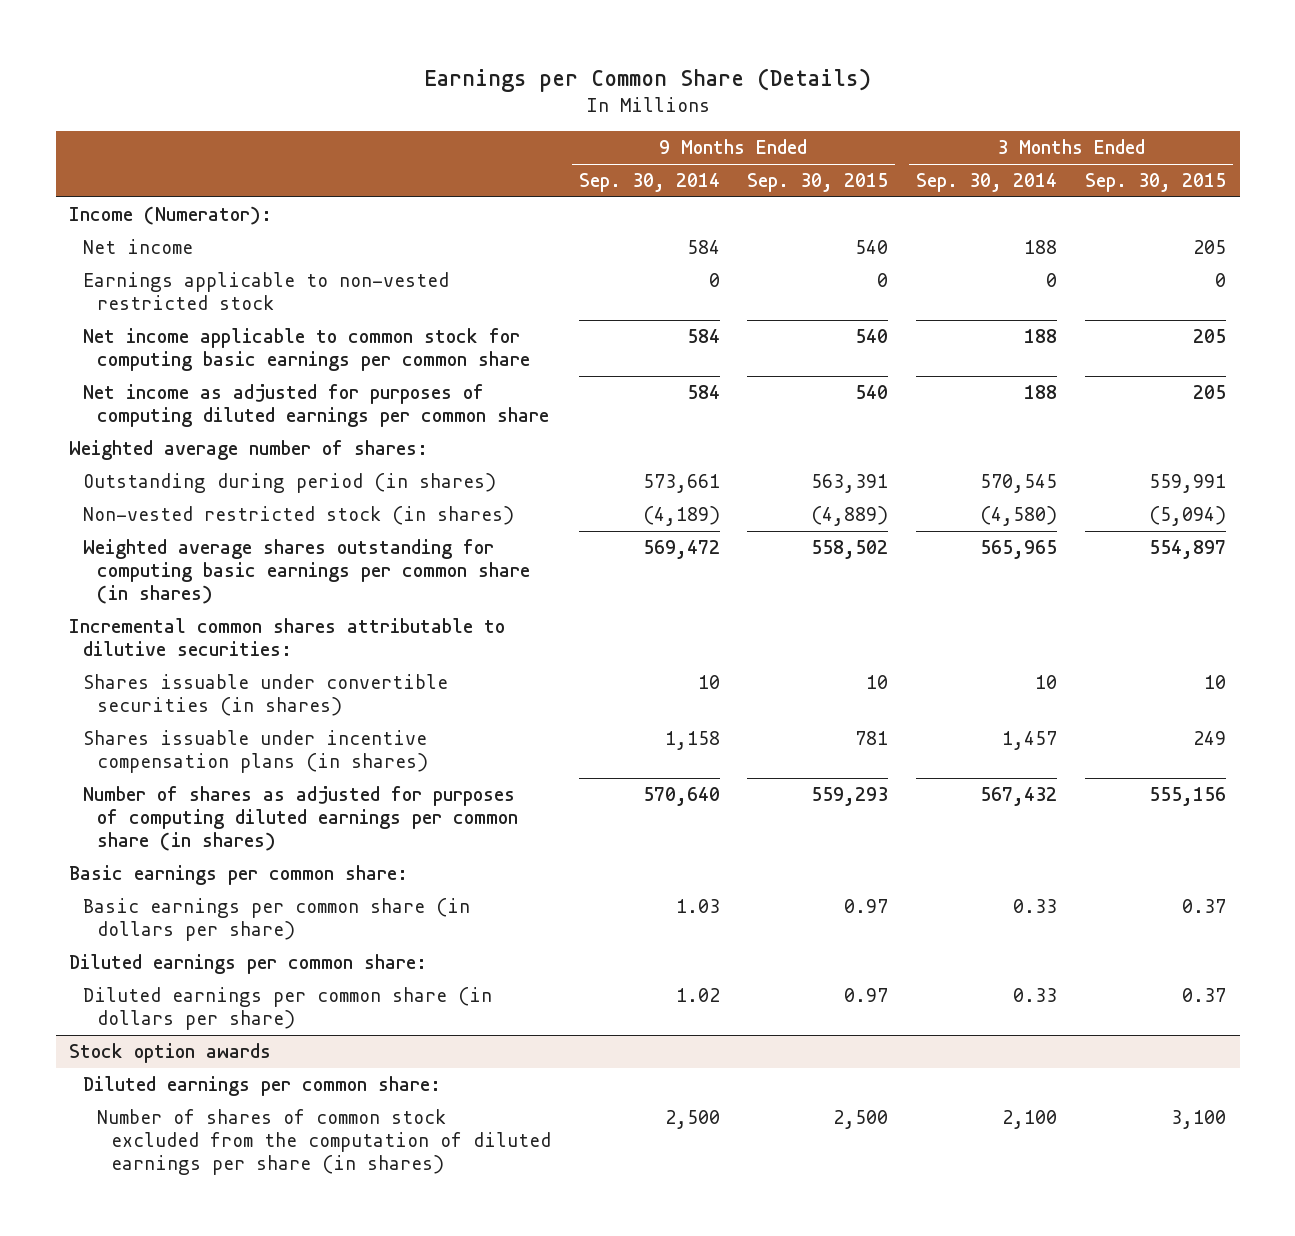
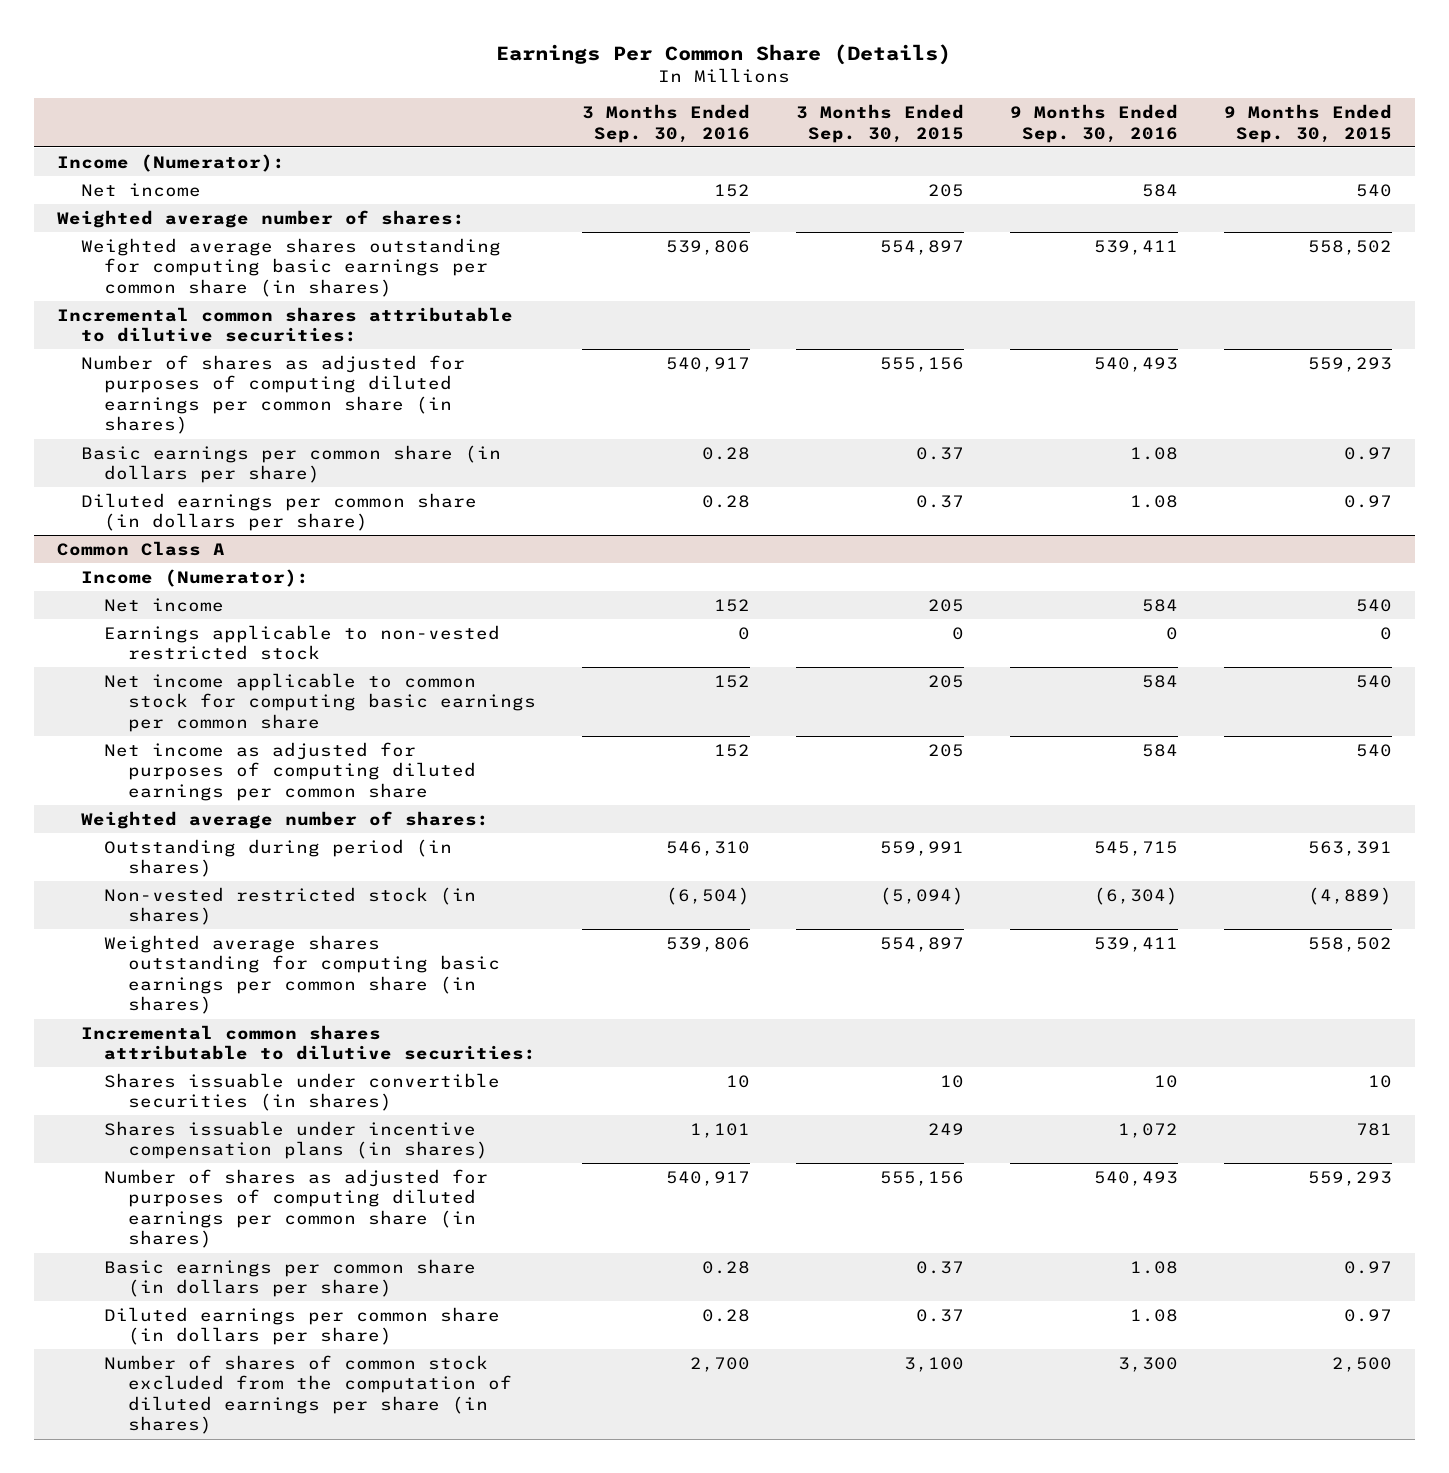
[423,67,871,92] Earnings per Common Share (Details) -> [496,43,952,65] Earnings Per Common Share (Details)
[578,173,720,193] Sep. 30, 2014 -> none
[915,173,1057,193] Sep. 30, 2014 -> none
none -> [582,104,751,143] 3 Months Ended Sep. 30, 2016
none -> [1009,104,1178,143] 9 Months Ended Sep. 30, 2016
none -> [56,209,465,228] Weighted average number of shares:
none -> [80,237,501,297] Weighted average shares outstanding for computing basic earnings per common share (in shares)
none -> [56,306,513,343] Incremental common shares attributable to dilutive securities:
none -> [80,354,465,435] Number of shares as adjusted for purposes of computing diluted earnings per common share (in shares)
none -> [80,444,501,484] Basic earnings per common share (in dollars per share)
none -> [80,492,477,532] Diluted earnings per common share (in dollars per share)
none -> [56,540,225,556] Common Class A
none -> [80,568,309,587] Income (Numerator):
none -> [104,597,225,612] Net income
[69,865,409,886] Basic earnings per common share: -> none
[69,954,428,975] Diluted earnings per common share: -> none
[69,1043,272,1064] Stock option awards -> none
[83,1076,442,1097] Diluted earnings per common share: -> none

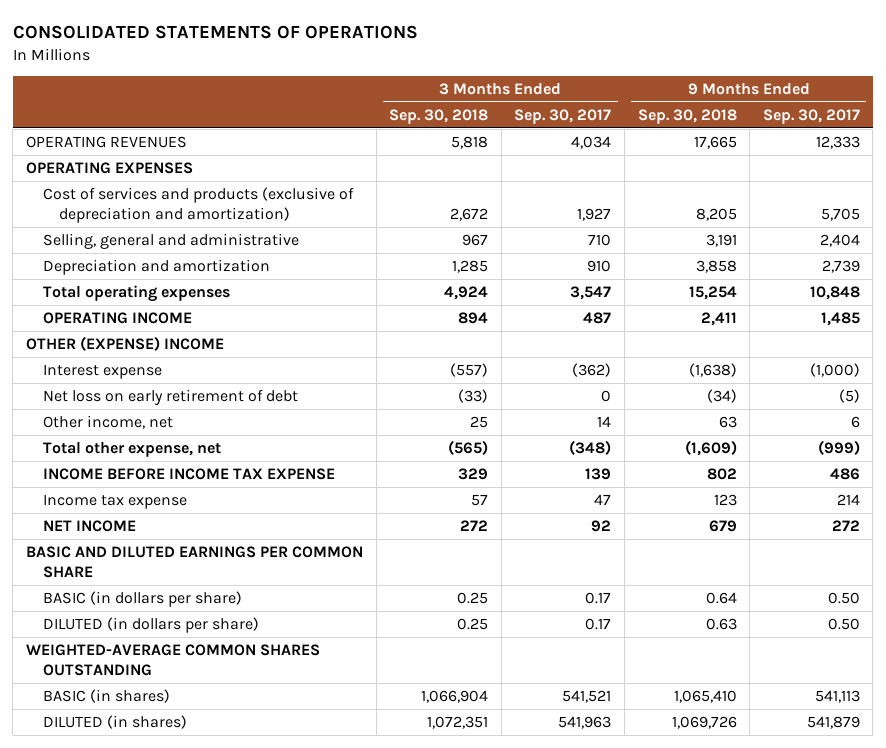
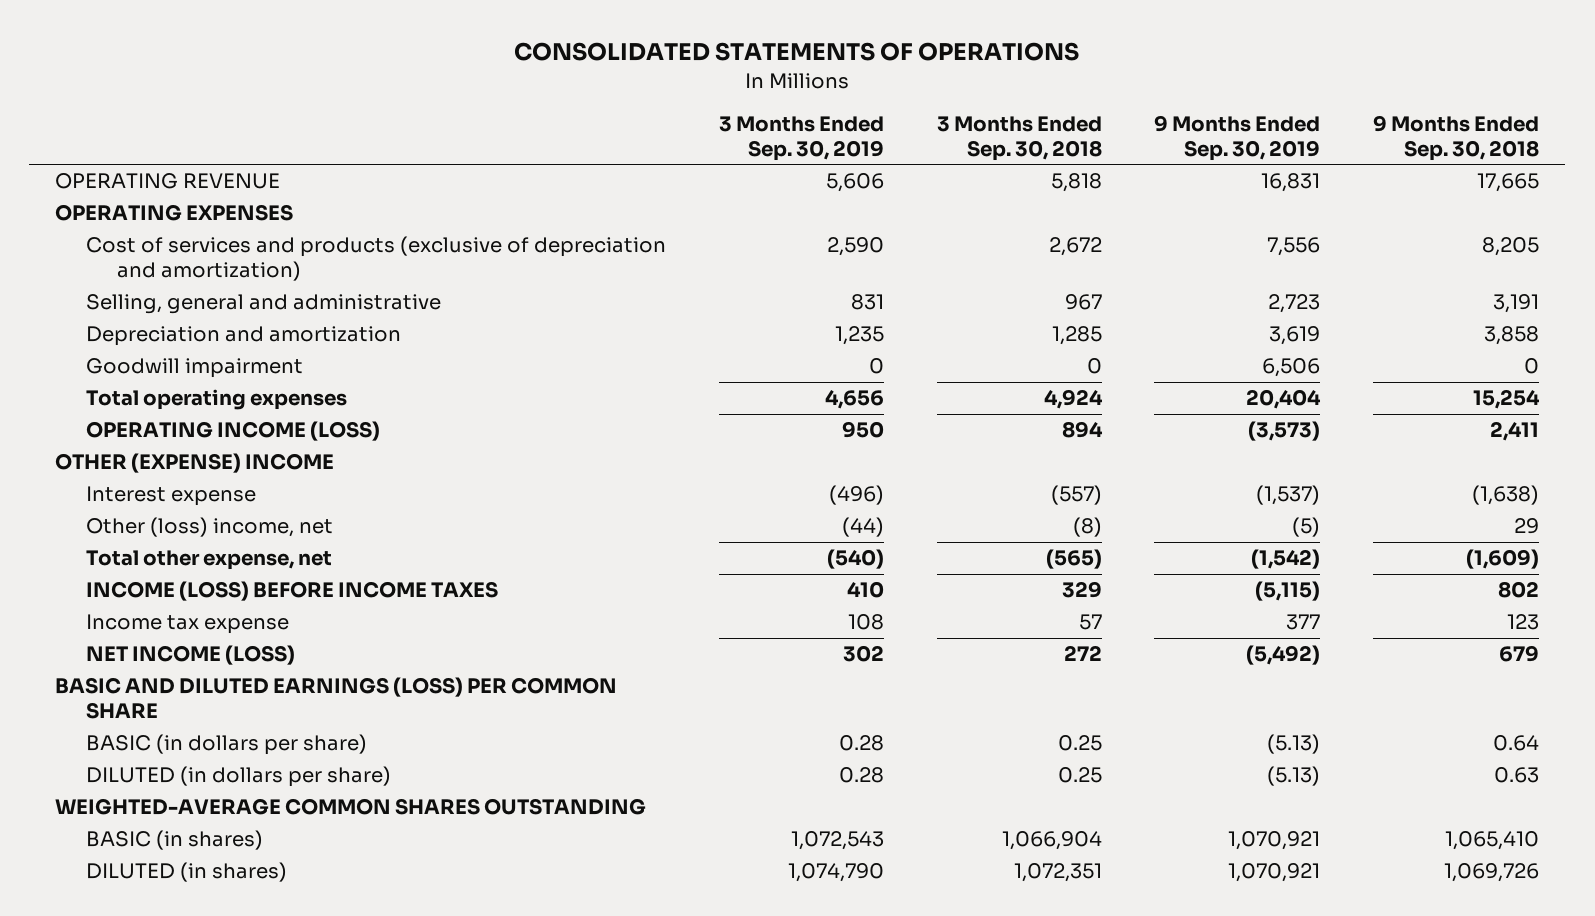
[514,108,612,124] Sep. 30, 2017 -> none
[762,108,860,124] Sep. 30, 2017 -> none
none -> [719,115,885,161] 3 Months Ended Sep. 30, 2019
none -> [1154,114,1321,161] 9 Months Ended Sep. 30, 2019
[26,136,188,149] OPERATING REVENUES -> [55,173,281,190] OPERATING REVENUE
none -> [86,358,304,379] Goodwill impairment
[42,312,192,325] OPERATING INCOME -> [86,421,381,442] OPERATING INCOME (LOSS)
[42,389,298,406] Net loss on early retirement of debt -> none
[42,415,173,430] Other income, net -> [86,517,334,538] Other (loss) income, net
[470,416,489,429] 25 -> [1072,517,1102,538] (8)
[718,416,737,429] 63 -> [1514,518,1540,535] 29
[42,468,335,481] INCOME BEFORE INCOME TAX EXPENSE -> [86,581,499,602] INCOME (LOSS) BEFORE INCOME TAXES
[42,520,136,533] NET INCOME -> [86,645,296,666] NET INCOME (LOSS)
[26,546,364,579] BASIC AND DILUTED EARNINGS PER COMMON SHARE -> [55,677,618,719] BASIC AND DILUTED EARNINGS (LOSS) PER COMMON SHARE

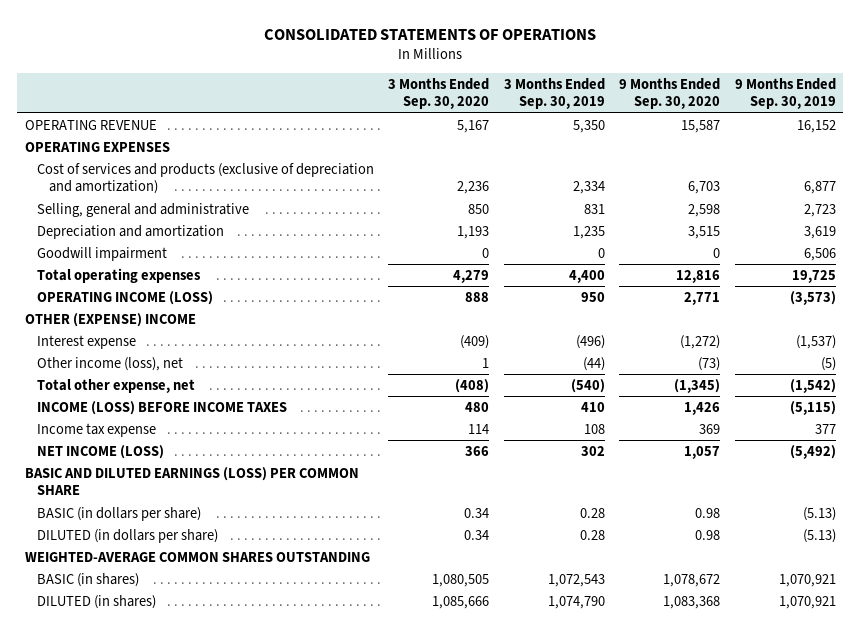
[936,115,1102,161] 3 Months Ended Sep. 30, 2018 -> none
[1373,114,1540,161] 9 Months Ended Sep. 30, 2018 -> none
none -> [388,78,490,110] 3 Months Ended Sep. 30, 2020
none -> [619,78,721,110] 9 Months Ended Sep. 30, 2020
[826,173,885,193] 5,606 -> [572,119,605,133] 5,350
[1261,173,1321,193] 16,831 -> [796,119,836,133] 16,152
[827,237,885,257] 2,590 -> [572,181,605,195] 2,334
[1267,237,1321,257] 7,556 -> [803,181,836,195] 6,877
[825,389,885,410] 4,656 -> [568,269,605,283] 4,400
[1246,389,1322,410] 20,404 -> [791,269,836,283] 19,725
[86,517,334,538] Other (loss) income, net -> [36,356,183,371] Other income (loss), net

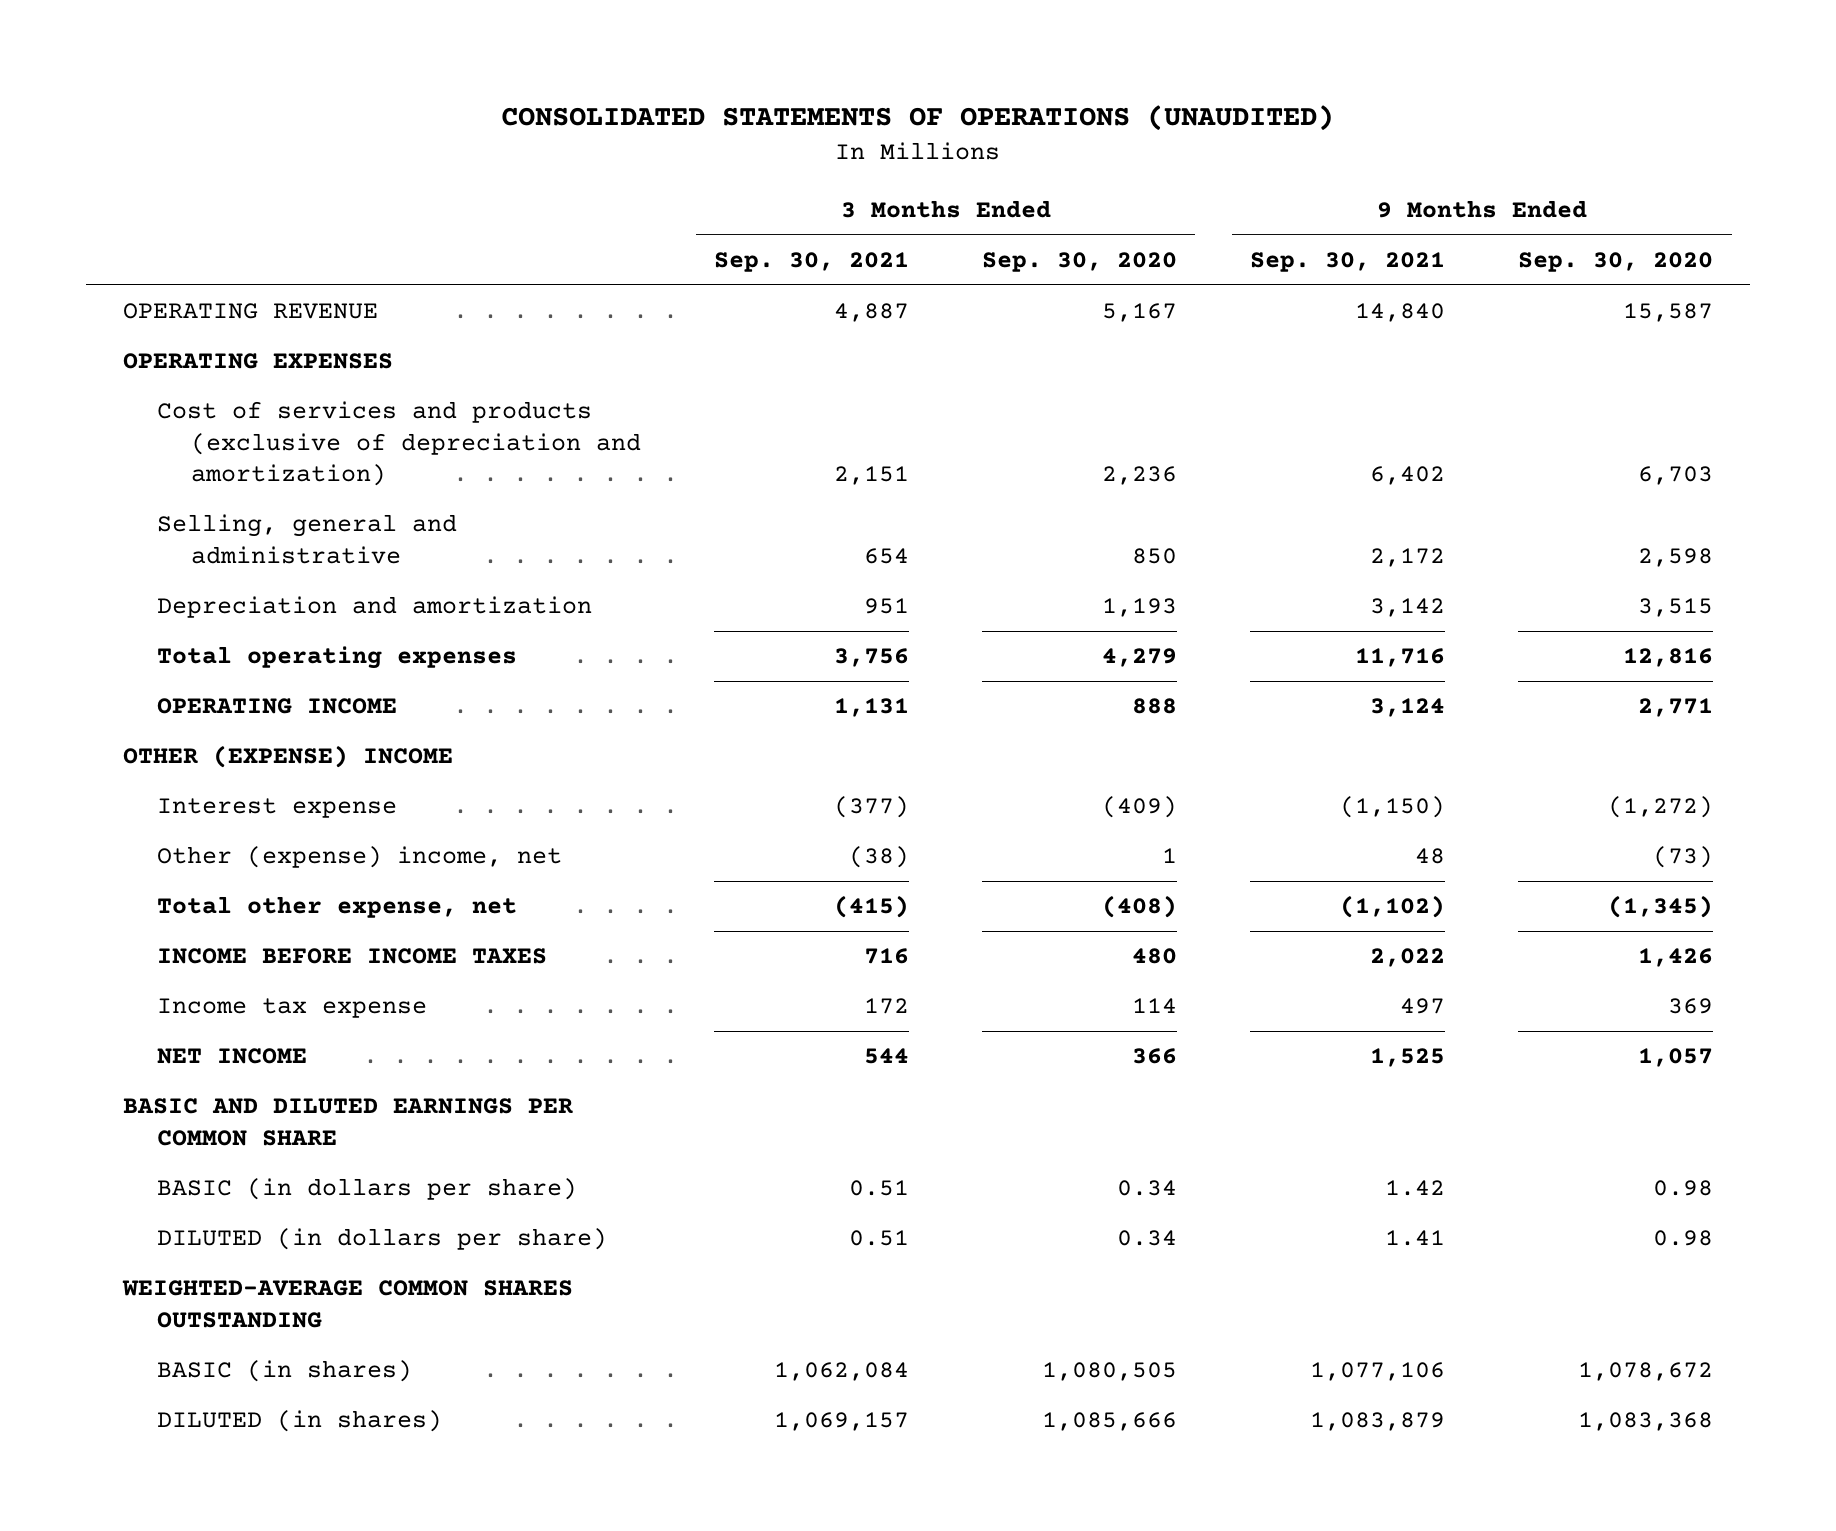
[264,28,597,40] CONSOLIDATED STATEMENTS OF OPERATIONS -> [501,105,1335,132] CONSOLIDATED STATEMENTS OF OPERATIONS (UNAUDITED)
[503,78,605,110] 3 Months Ended Sep. 30, 2019 -> none
[734,78,836,110] 9 Months Ended Sep. 30, 2019 -> none
none -> [714,251,910,272] Sep. 30, 2021
none -> [1250,251,1446,272] Sep. 30, 2021
[36,246,167,261] Goodwill impairment -> none
[36,290,213,305] OPERATING INCOME (LOSS) -> [156,698,397,715] OPERATING INCOME
[36,356,183,371] Other income (loss), net -> [156,846,562,869] Other (expense) income, net
[36,400,287,415] INCOME (LOSS) BEFORE INCOME TAXES -> [156,948,547,965] INCOME BEFORE INCOME TAXES
[36,444,164,459] NET INCOME (LOSS) -> [156,1048,307,1065] NET INCOME
[24,466,359,496] BASIC AND DILUTED EARNINGS (LOSS) PER COMMON SHARE -> [122,1098,573,1146] BASIC AND DILUTED EARNINGS PER COMMON SHARE

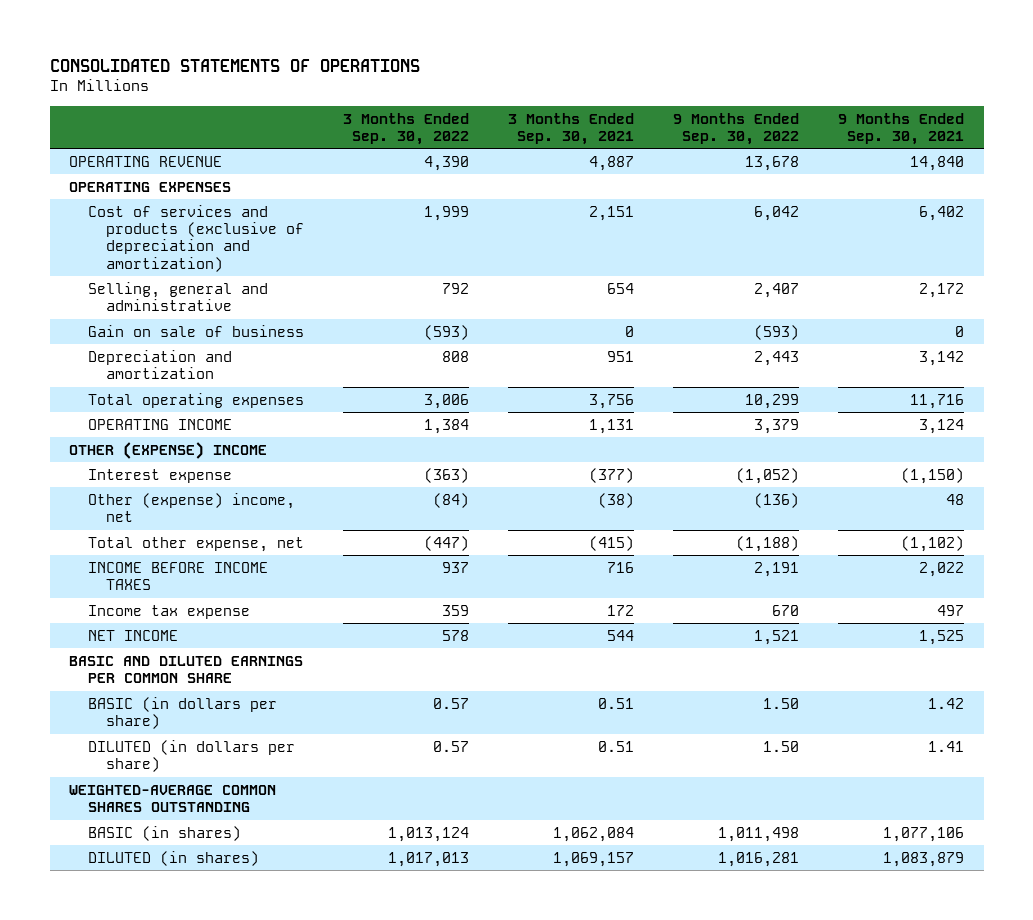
[501,105,1335,132] CONSOLIDATED STATEMENTS OF OPERATIONS (UNAUDITED) -> [49,58,420,72] CONSOLIDATED STATEMENTS OF OPERATIONS
[982,251,1178,272] Sep. 30, 2020 -> none
[1518,251,1714,272] Sep. 30, 2020 -> none
none -> [343,112,470,145] 3 Months Ended Sep. 30, 2022
none -> [673,112,800,145] 9 Months Ended Sep. 30, 2022
none -> [87,324,304,337] Gain on sale of business

